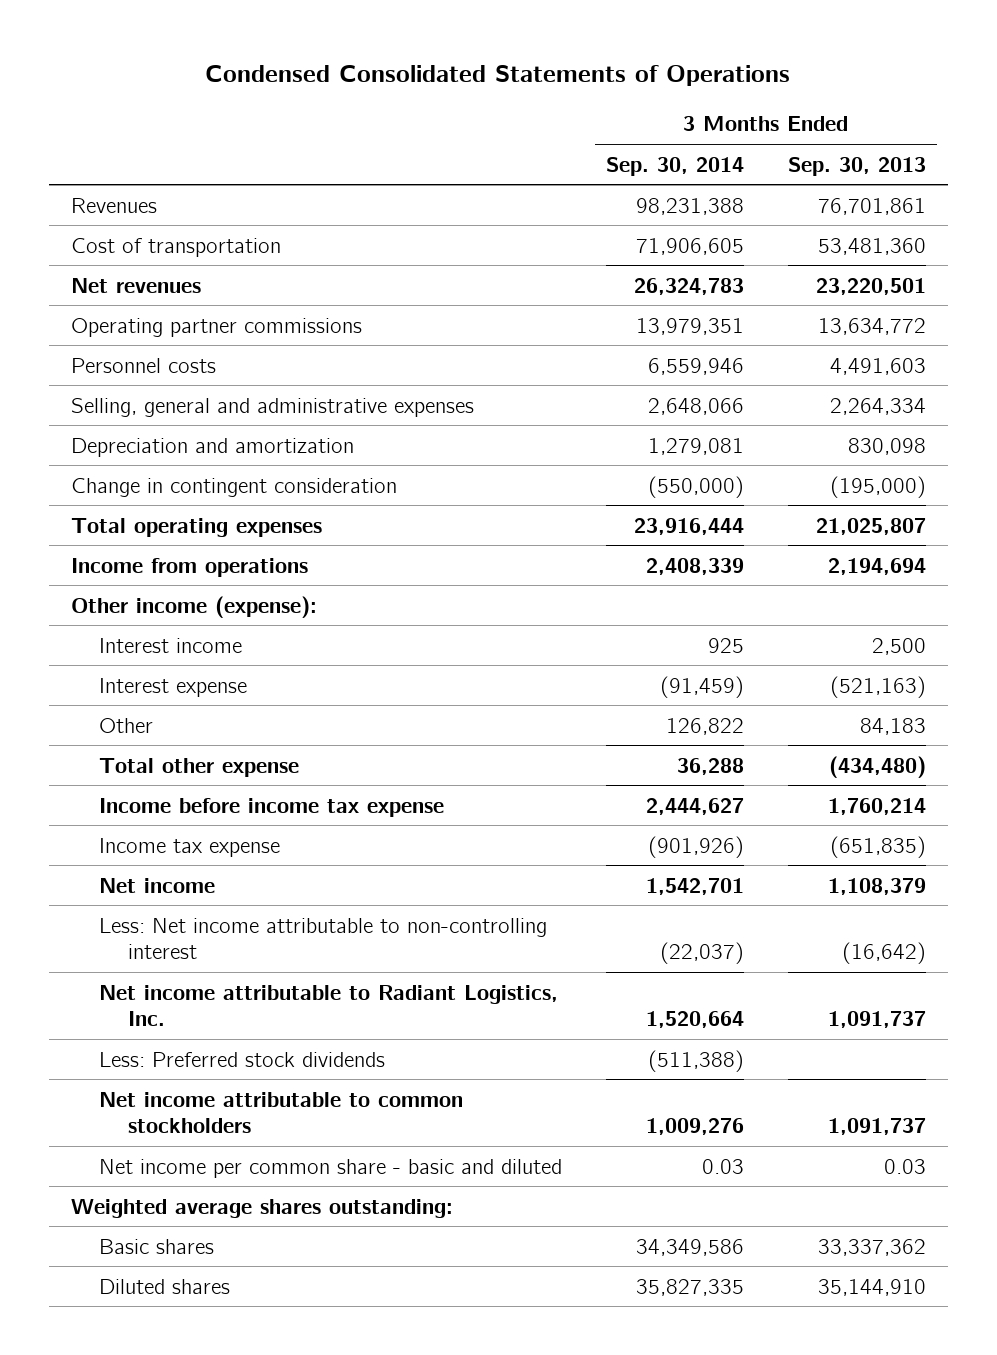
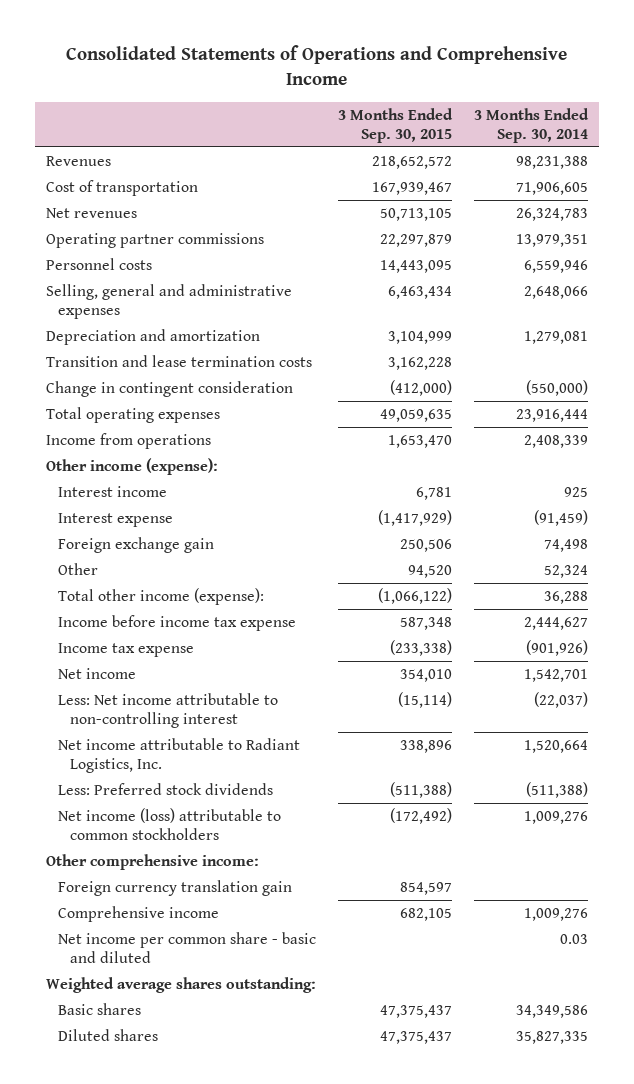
[205,65,791,87] Condensed Consolidated Statements of Operations -> [66,45,568,86] Consolidated Statements of Operations and Comprehensive Income
[788,156,927,176] Sep. 30, 2013 -> none
none -> [338,107,454,143] 3 Months Ended Sep. 30, 2015
none -> [46,355,313,368] Transition and lease termination costs
none -> [58,537,215,554] Foreign exchange gain
[666,717,745,735] 126,822 -> [544,565,589,579] 52,324
[99,757,300,777] Total other expense -> [58,588,265,606] Total other income (expense):
[99,1091,464,1134] Net income attributable to common stockholders -> [58,808,282,841] Net income (loss) attributable to common stockholders
none -> [46,854,260,871] Other comprehensive income:
none -> [58,880,293,897] Foreign currency translation gain
none -> [58,906,220,923] Comprehensive income

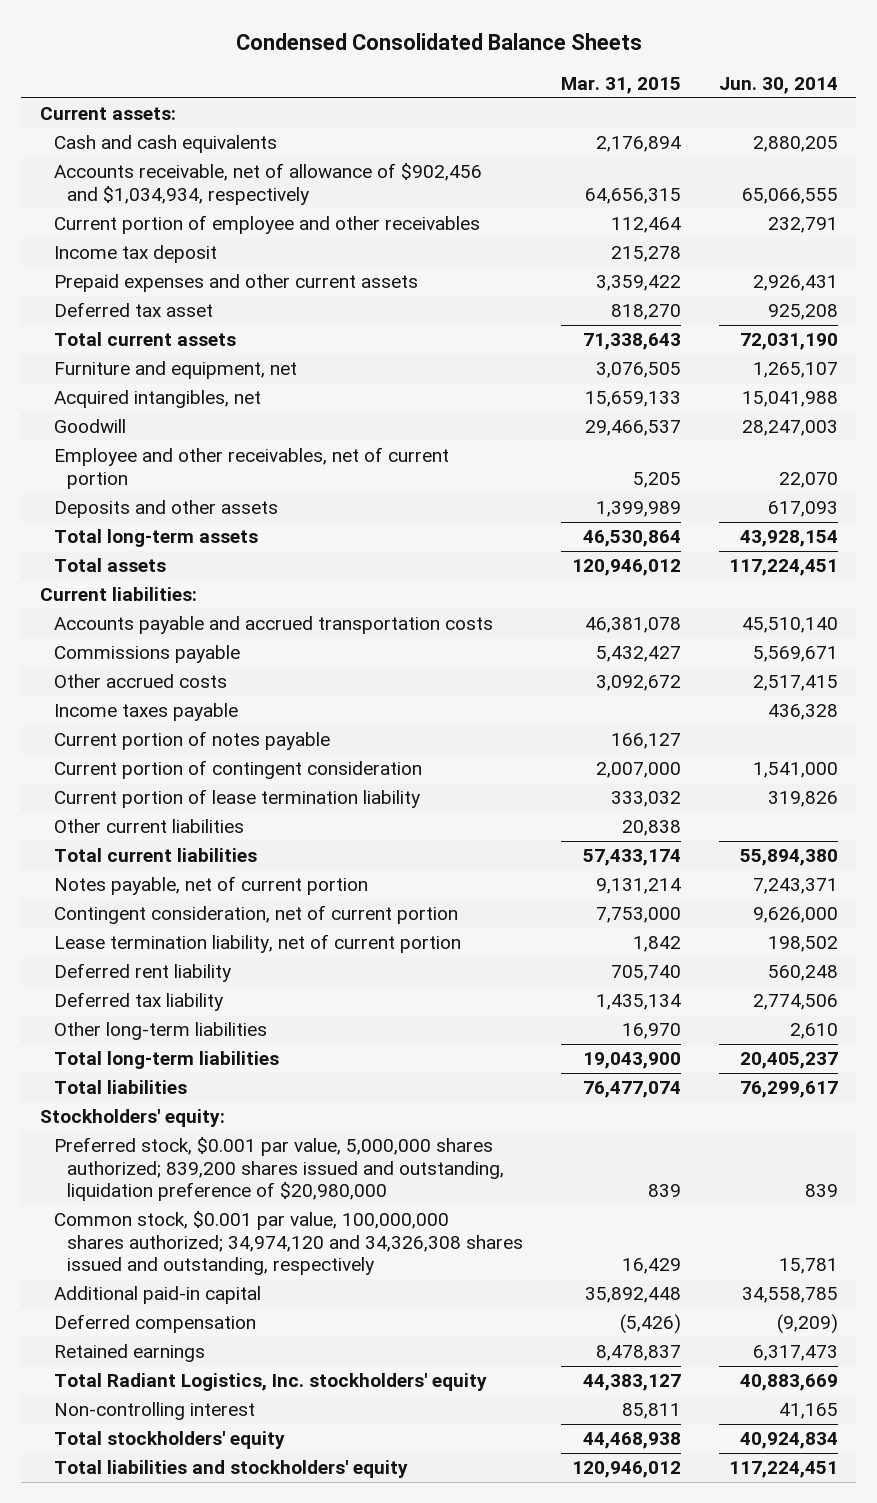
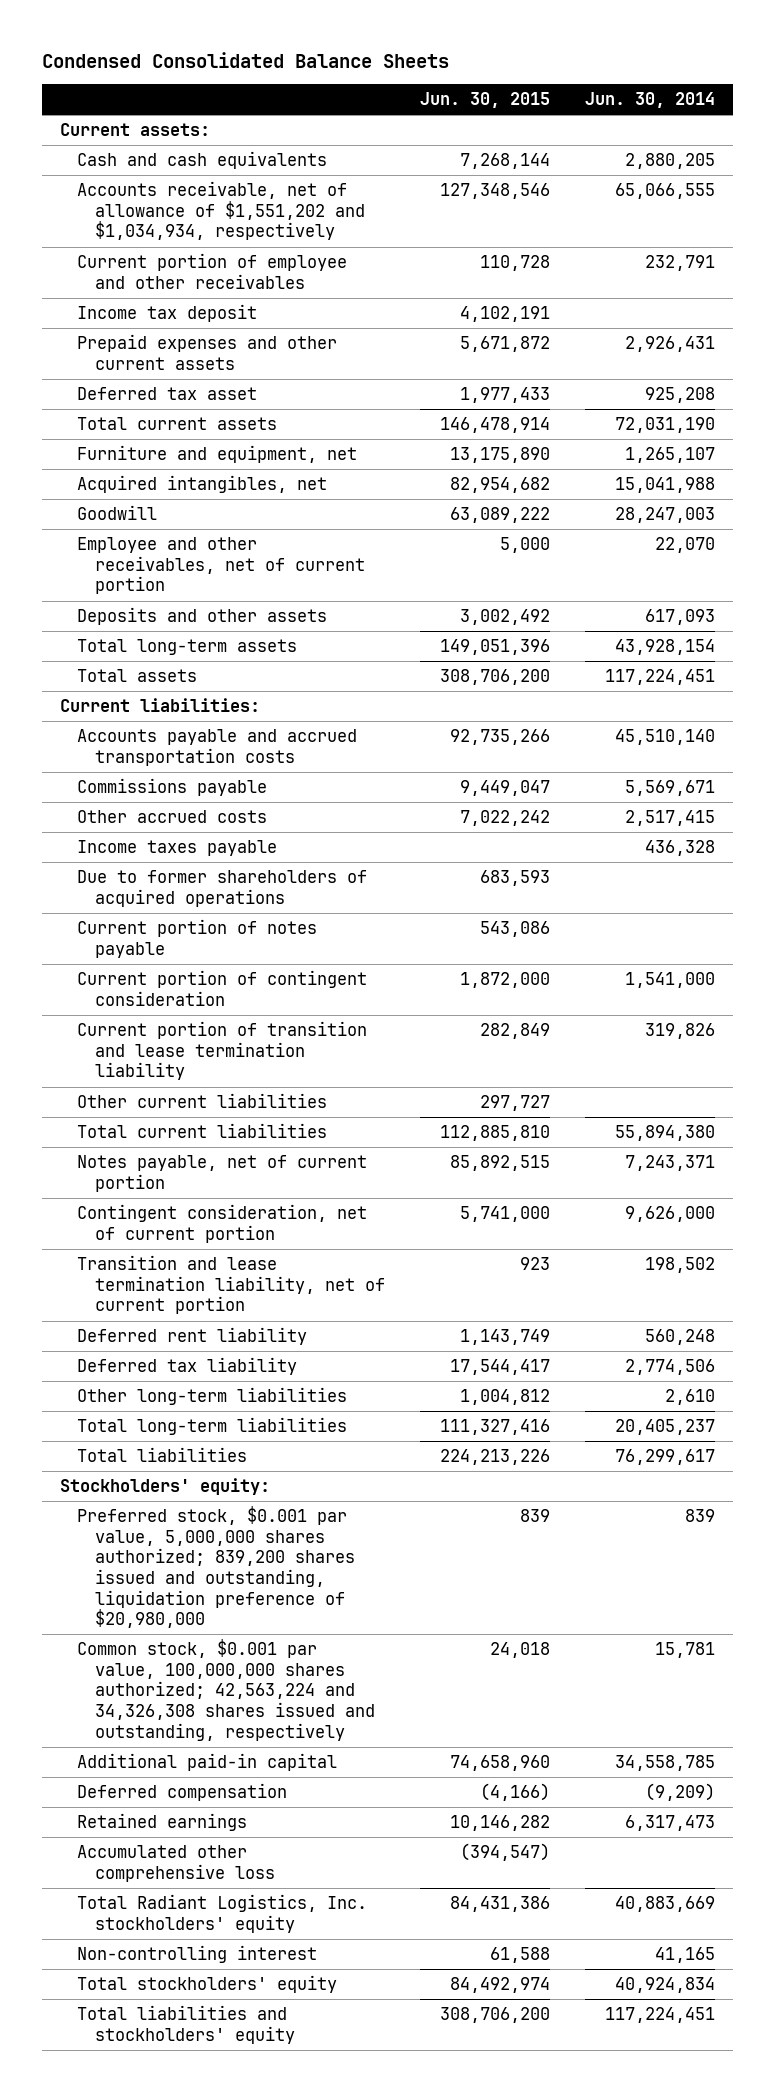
[561,76,682,94] Mar. 31, 2015 -> none
none -> [419,92,550,109] Jun. 30, 2015
[53,163,482,205] Accounts receivable, net of allowance of $902,456 and $1,034,934, respectively -> [77,181,365,241] Accounts receivable, net of allowance of $1,551,202 and $1,034,934, respectively
none -> [77,870,368,907] Due to former shareholders of acquired operations
[53,789,420,809] Current portion of lease termination liability -> [77,1021,368,1081] Current portion of transition and lease termination liability
[53,934,461,954] Lease termination liability, net of current portion -> [77,1255,385,1315] Transition and lease termination liability, net of current portion
[53,1211,524,1275] Common stock, $0.001 par value, 100,000,000 shares authorized; 34,974,120 and 34,326,308 shares issued and outstanding, respectively -> [77,1639,375,1741] Common stock, $0.001 par value, 100,000,000 shares authorized; 42,563,224 and 34,326,308 shares issued and outstanding, respectively
none -> [77,1845,275,1882] Accumulated other comprehensive loss

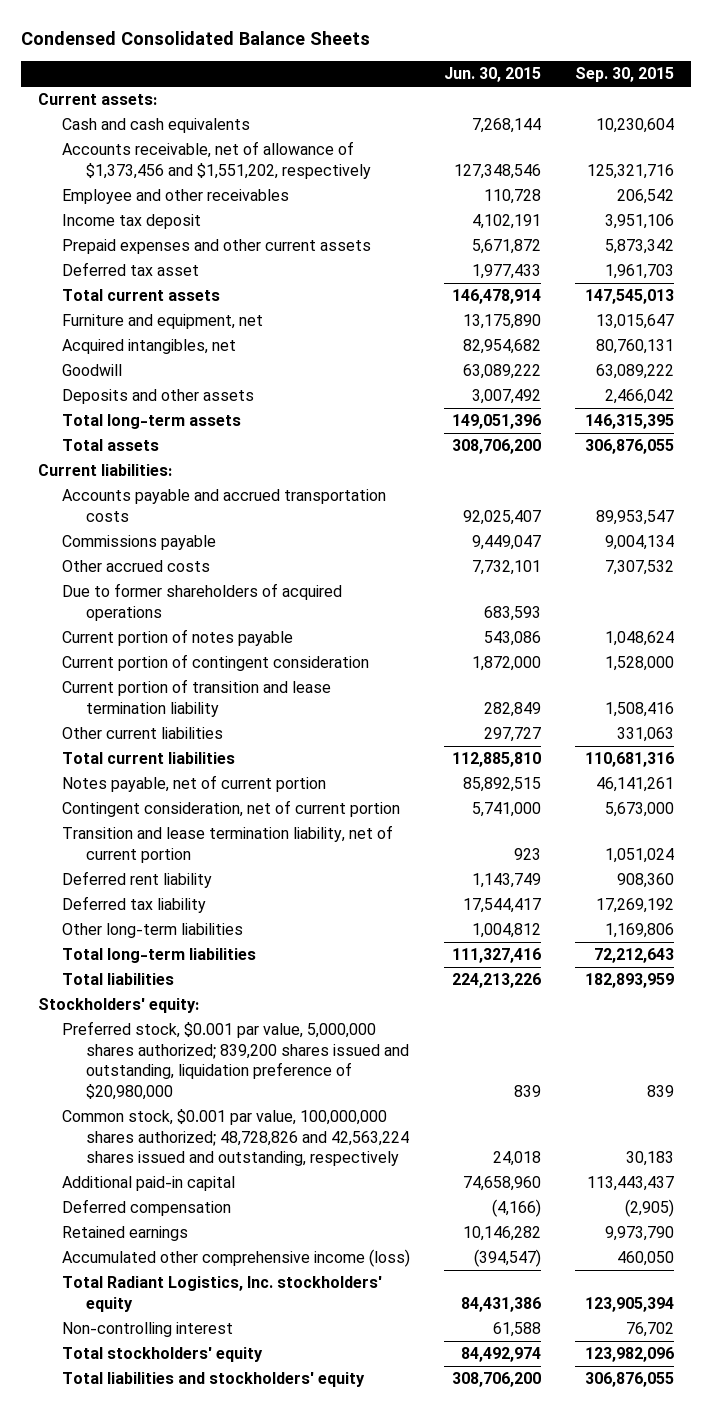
[585,92,716,109] Jun. 30, 2014 -> none
none -> [574,67,674,83] Sep. 30, 2015
[77,181,365,241] Accounts receivable, net of allowance of $1,551,202 and $1,034,934, respectively -> [61,141,372,179] Accounts receivable, net of allowance of $1,373,456 and $1,551,202, respectively
[77,253,348,289] Current portion of employee and other receivables -> [61,189,289,205] Employee and other receivables
[77,537,365,595] Employee and other receivables, net of current portion -> none
[459,609,550,626] 3,002,492 -> [471,389,541,405] 3,007,492
[449,729,550,746] 92,735,266 -> [462,509,541,525] 92,025,407
[77,840,278,857] Income taxes payable -> none
[459,810,550,827] 7,022,242 -> [471,560,541,576] 7,732,101
[77,1639,375,1741] Common stock, $0.001 par value, 100,000,000 shares authorized; 42,563,224 and 34,326,308 shares issued and outstanding, respectively -> [61,1109,410,1167] Common stock, $0.001 par value, 100,000,000 shares authorized; 48,728,826 and 42,563,224 shares issued and outstanding, respectively
[77,1845,275,1882] Accumulated other comprehensive loss -> [61,1249,410,1268] Accumulated other comprehensive income (loss)

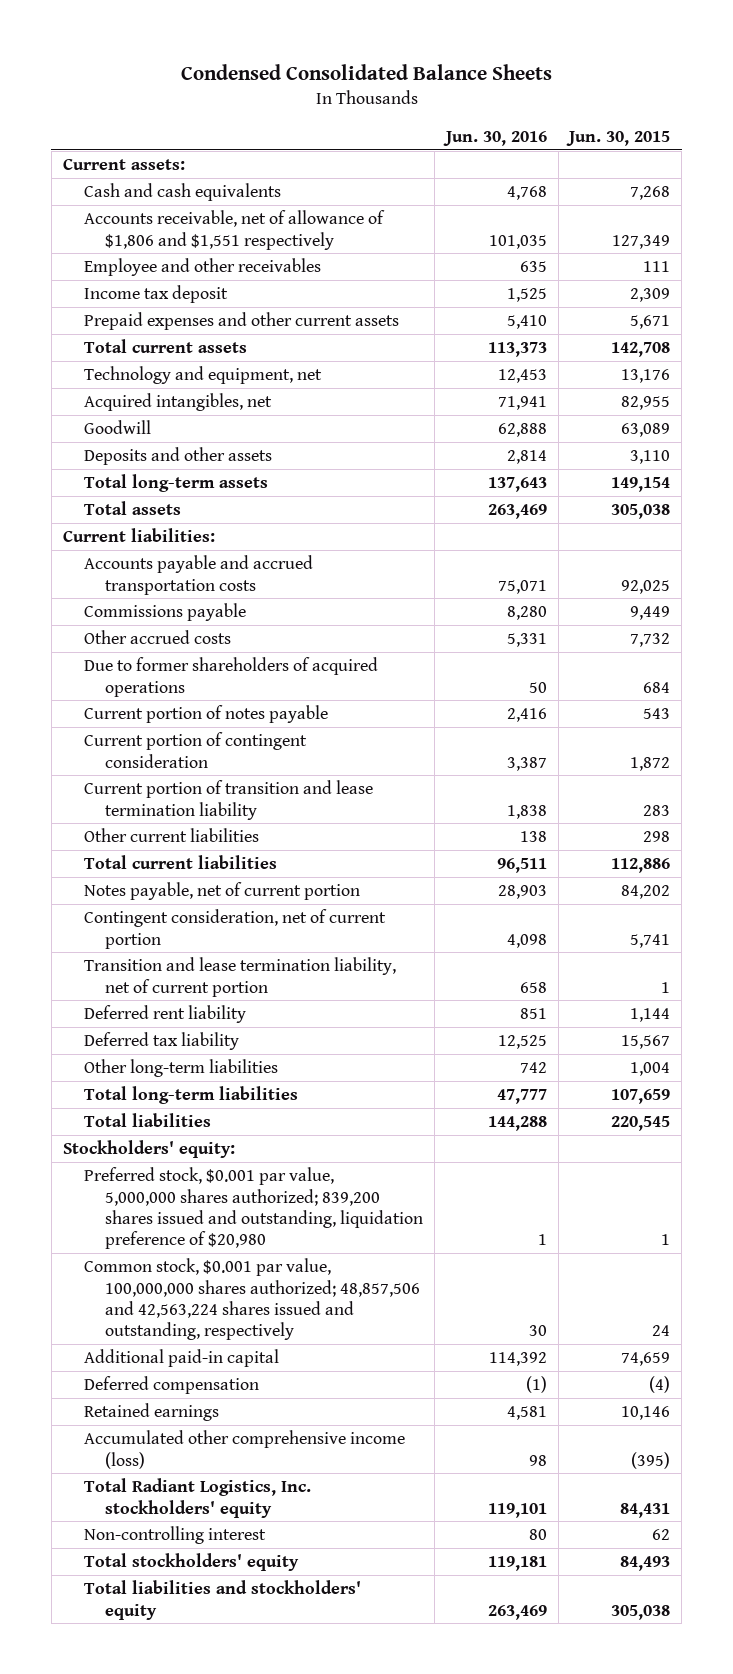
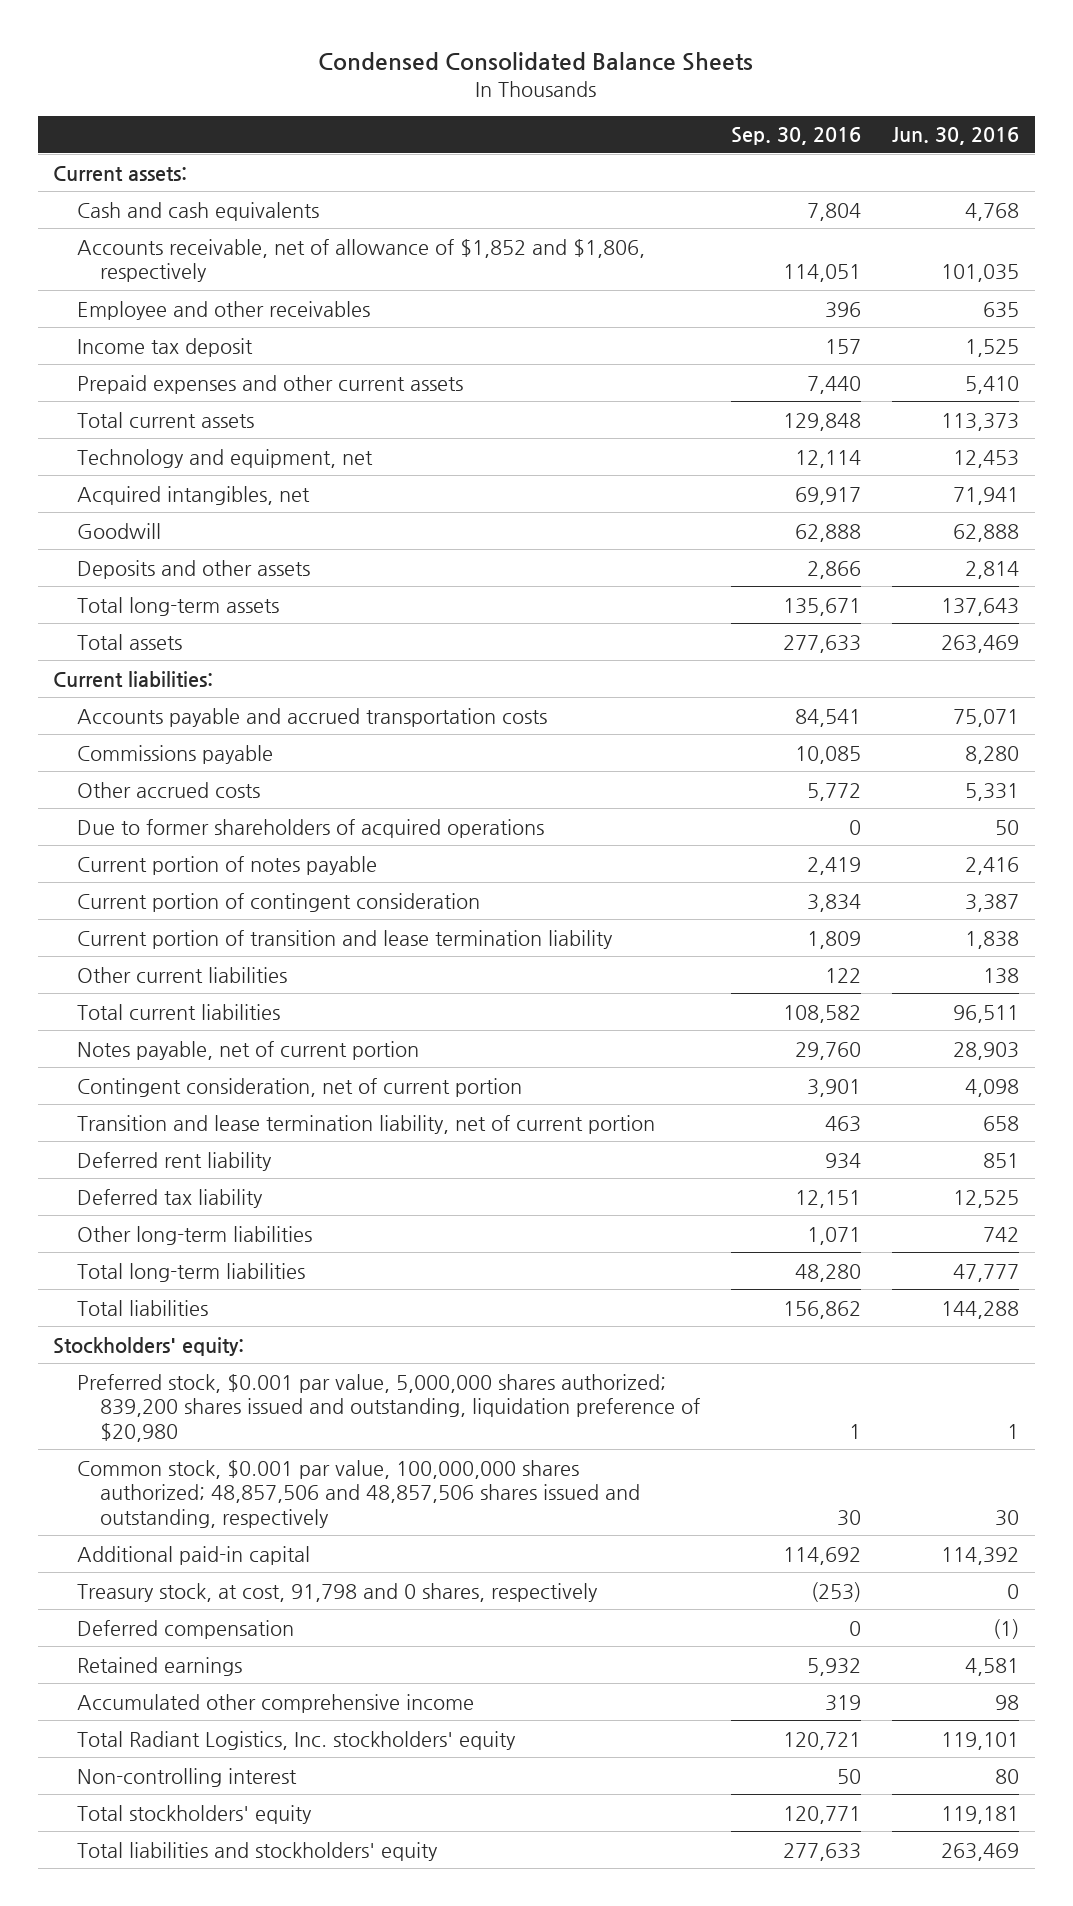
[566,130,671,146] Jun. 30, 2015 -> none
none -> [731,127,862,146] Sep. 30, 2016
[83,210,385,250] Accounts receivable, net of allowance of $1,806 and $1,551 respectively -> [76,238,645,283] Accounts receivable, net of allowance of $1,852 and $1,806, respectively
[83,1258,420,1341] Common stock, $0.001 par value, 100,000,000 shares authorized; 48,857,506 and 42,563,224 shares issued and outstanding, respectively -> [76,1459,641,1528] Common stock, $0.001 par value, 100,000,000 shares authorized; 48,857,506 and 48,857,506 shares issued and outstanding, respectively
none -> [76,1582,598,1602] Treasury stock, at cost, 91,798 and 0 shares, respectively
[83,1430,405,1469] Accumulated other comprehensive income (loss) -> [76,1693,474,1713] Accumulated other comprehensive income

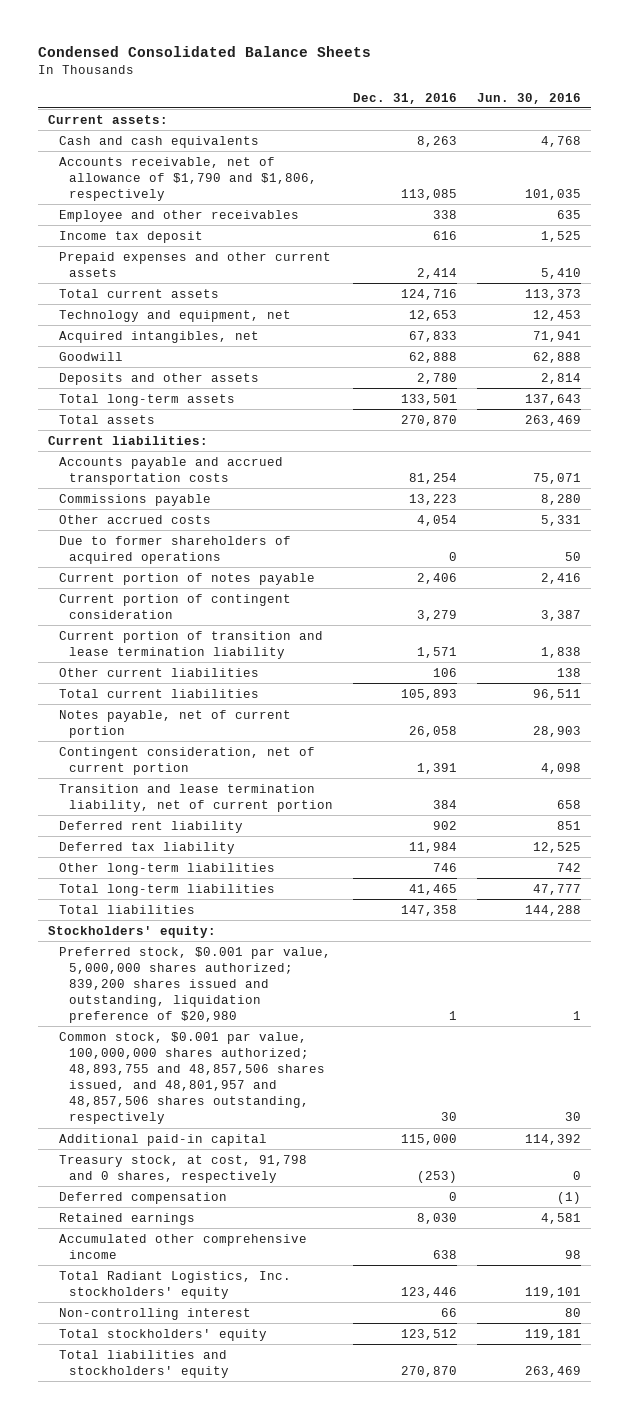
[731,127,862,146] Sep. 30, 2016 -> none
none -> [353,92,458,104] Dec. 31, 2016
[76,238,645,283] Accounts receivable, net of allowance of $1,852 and $1,806, respectively -> [58,156,318,201] Accounts receivable, net of allowance of $1,790 and $1,806, respectively
[76,1459,641,1528] Common stock, $0.001 par value, 100,000,000 shares authorized; 48,857,506 and 48,857,506 shares issued and outstanding, respectively -> [58,1031,326,1125] Common stock, $0.001 par value, 100,000,000 shares authorized; 48,893,755 and 48,857,506 shares issued, and 48,801,957 and 48,857,506 shares outstanding, respectively

